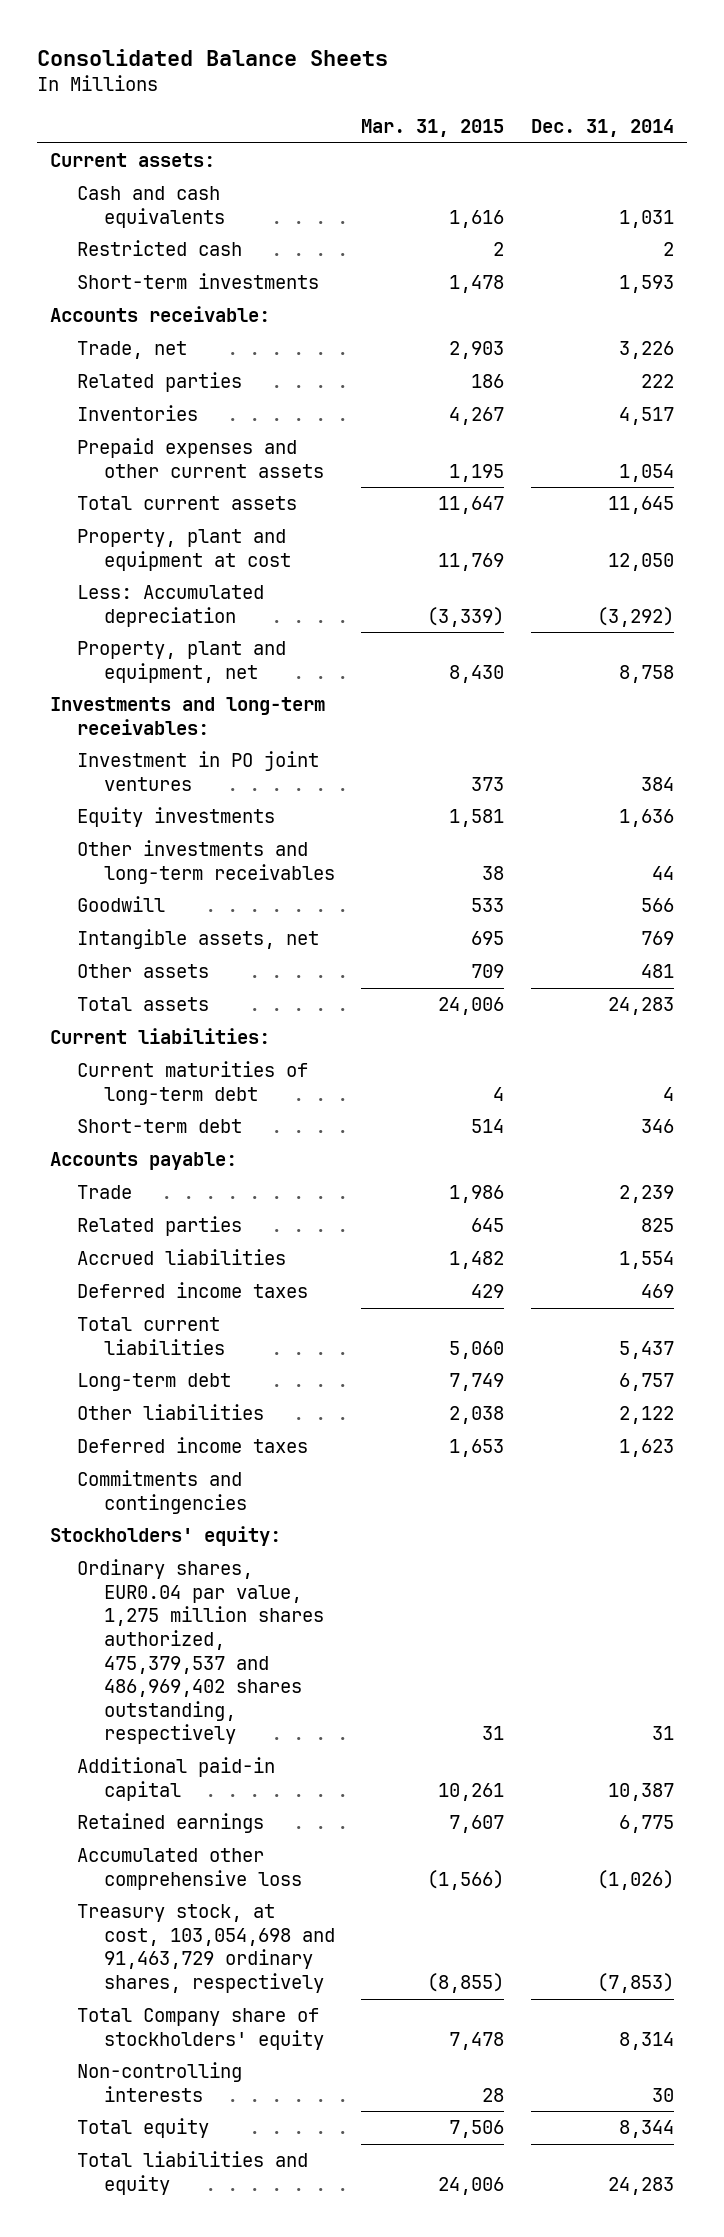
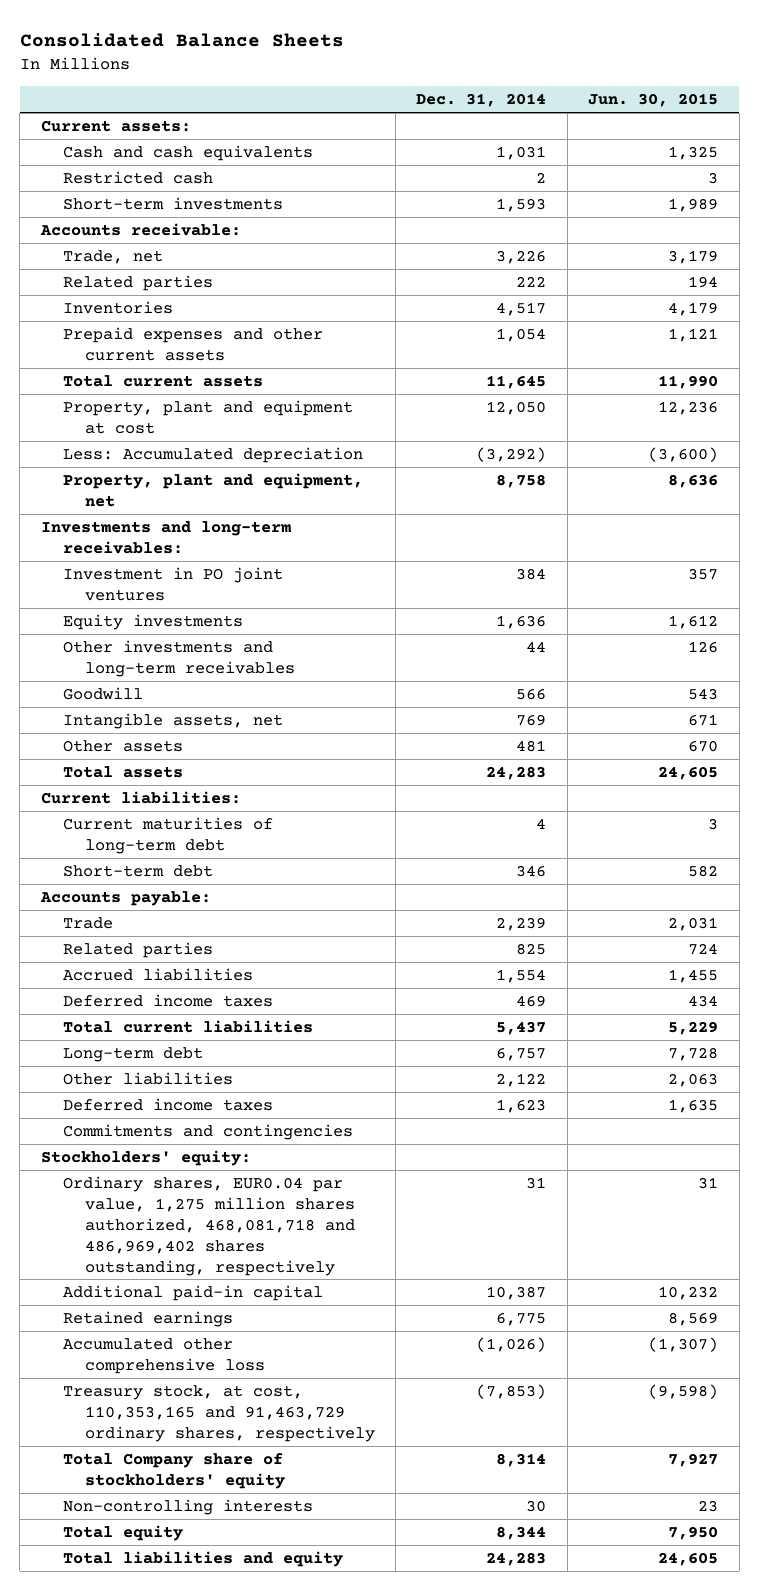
[361,119,505,138] Mar. 31, 2015 -> none
none -> [588,93,719,108] Jun. 30, 2015
[76,1559,324,1745] Ordinary shares, EUR0.04 par value, 1,275 million shares authorized, 475,379,537 and 486,969,402 shares outstanding, respectively -> [62,1175,355,1276] Ordinary shares, EUR0.04 par value, 1,275 million shares authorized, 468,081,718 and 486,969,402 shares outstanding, respectively
[76,1904,335,1994] Treasury stock, at cost, 103,054,698 and 91,463,729 ordinary shares, respectively -> [62,1384,375,1442] Treasury stock, at cost, 110,353,165 and 91,463,729 ordinary shares, respectively

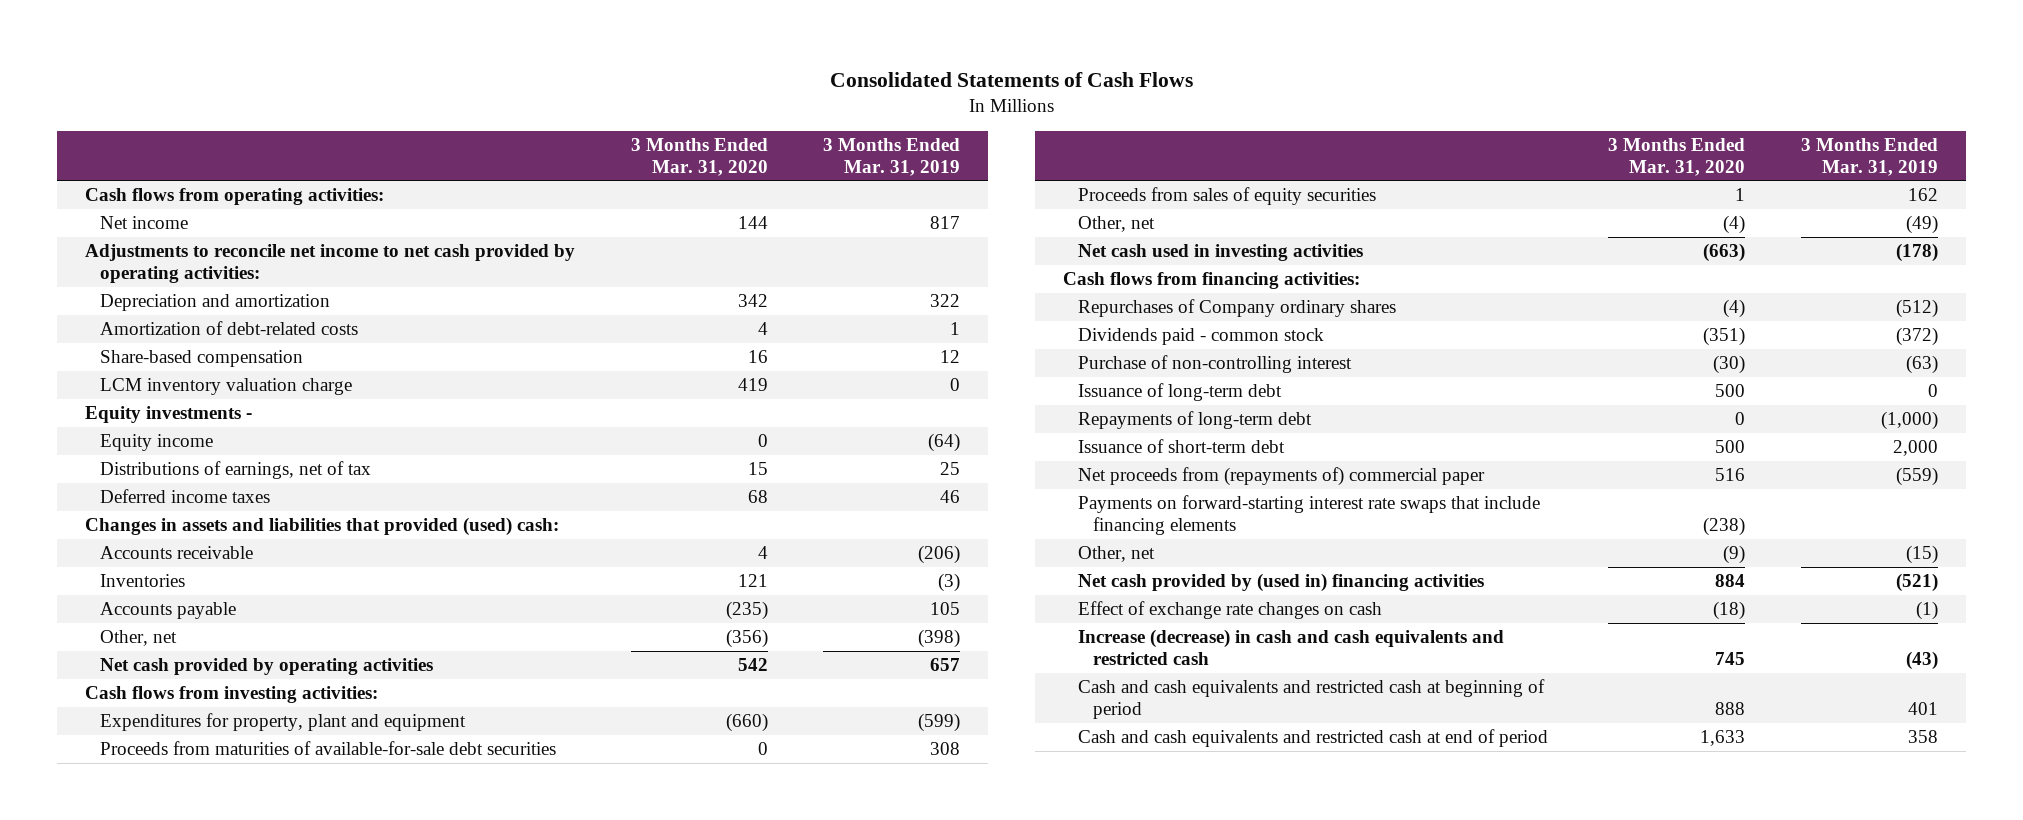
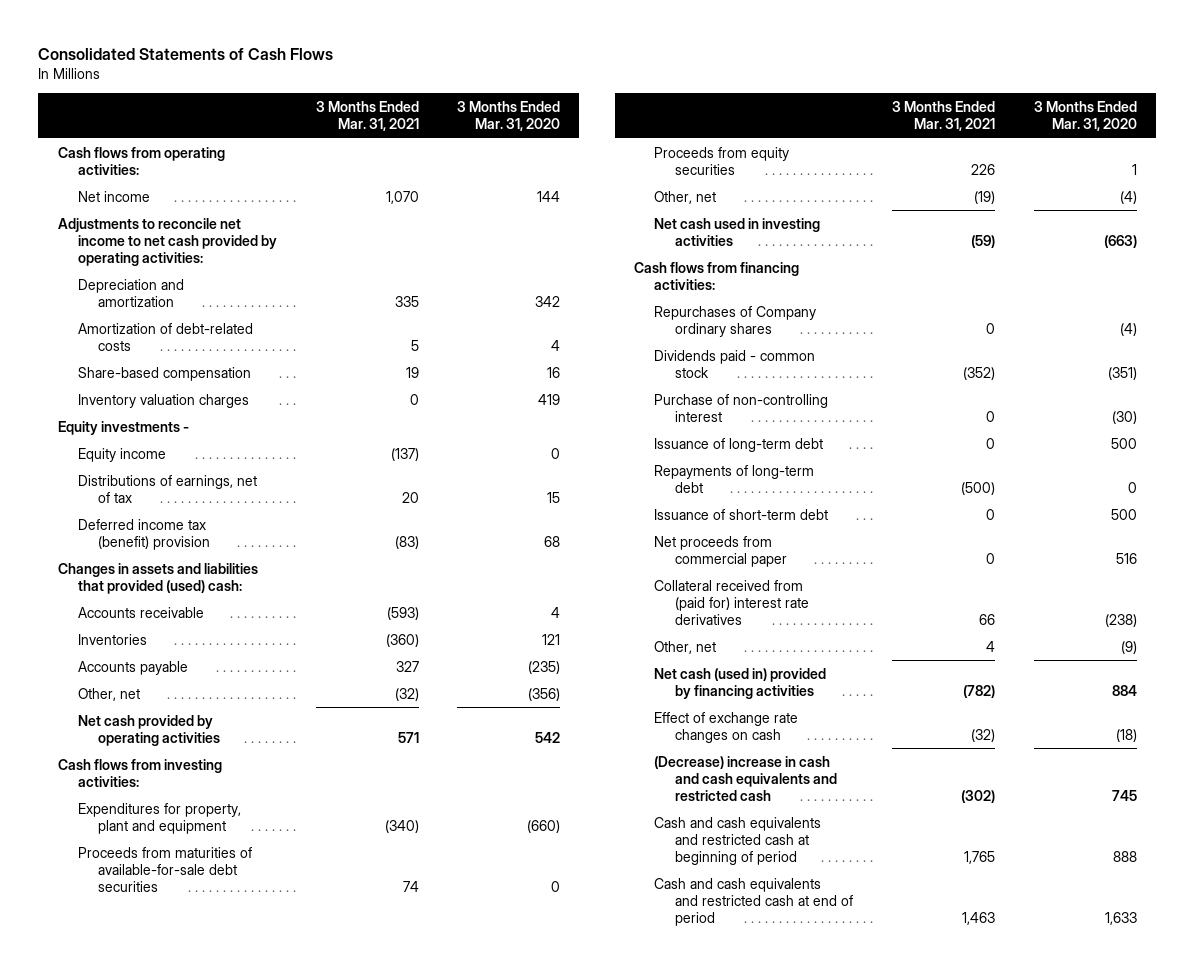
[823,137,961,176] 3 Months Ended Mar. 31, 2019 -> none
none -> [315,101,419,132] 3 Months Ended Mar. 31, 2021
[100,378,353,396] LCM inventory valuation charge -> [77,393,249,408] Inventory valuation charges
[100,489,271,504] Deferred income taxes -> [77,518,211,550] Deferred income tax (benefit) provision
[1078,187,1377,206] Proceeds from sales of equity securities -> [654,146,790,175] Proceeds from equity securities
[1078,467,1486,487] Net proceeds from (repayments of) commercial paper -> [654,535,787,567] Net proceeds from commercial paper
[1078,495,1541,535] Payments on forward-starting interest rate swaps that include financing elements -> [654,579,809,625] Collateral received from (paid for) interest rate derivatives
[1078,573,1485,593] Net cash provided by (used in) financing activities -> [654,667,827,699] Net cash (used in) provided by financing activities
[1078,629,1505,665] Increase (decrease) in cash and cash equivalents and restricted cash -> [654,755,837,801] (Decrease) increase in cash and cash equivalents and restricted cash

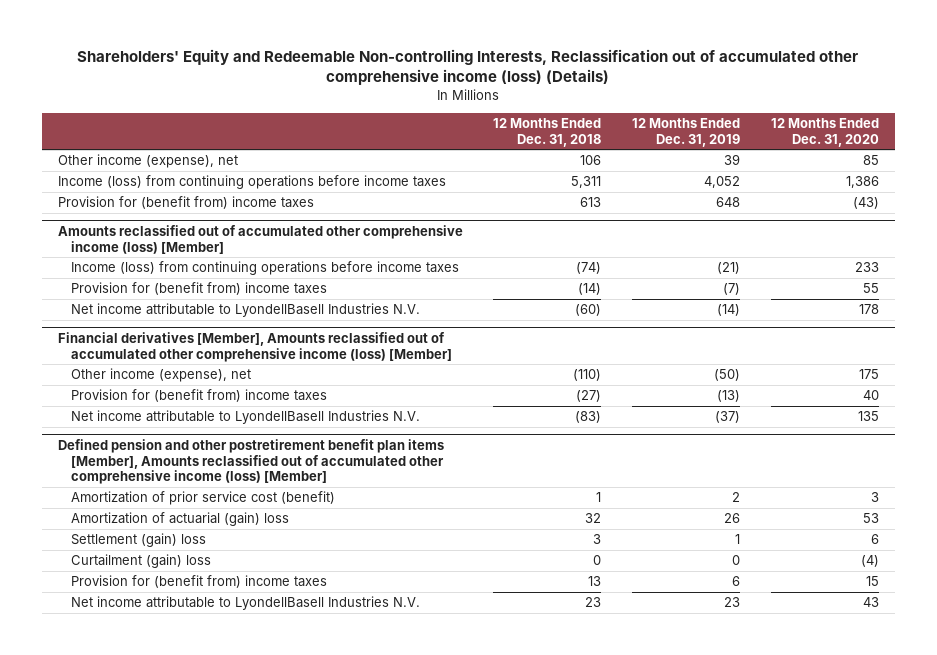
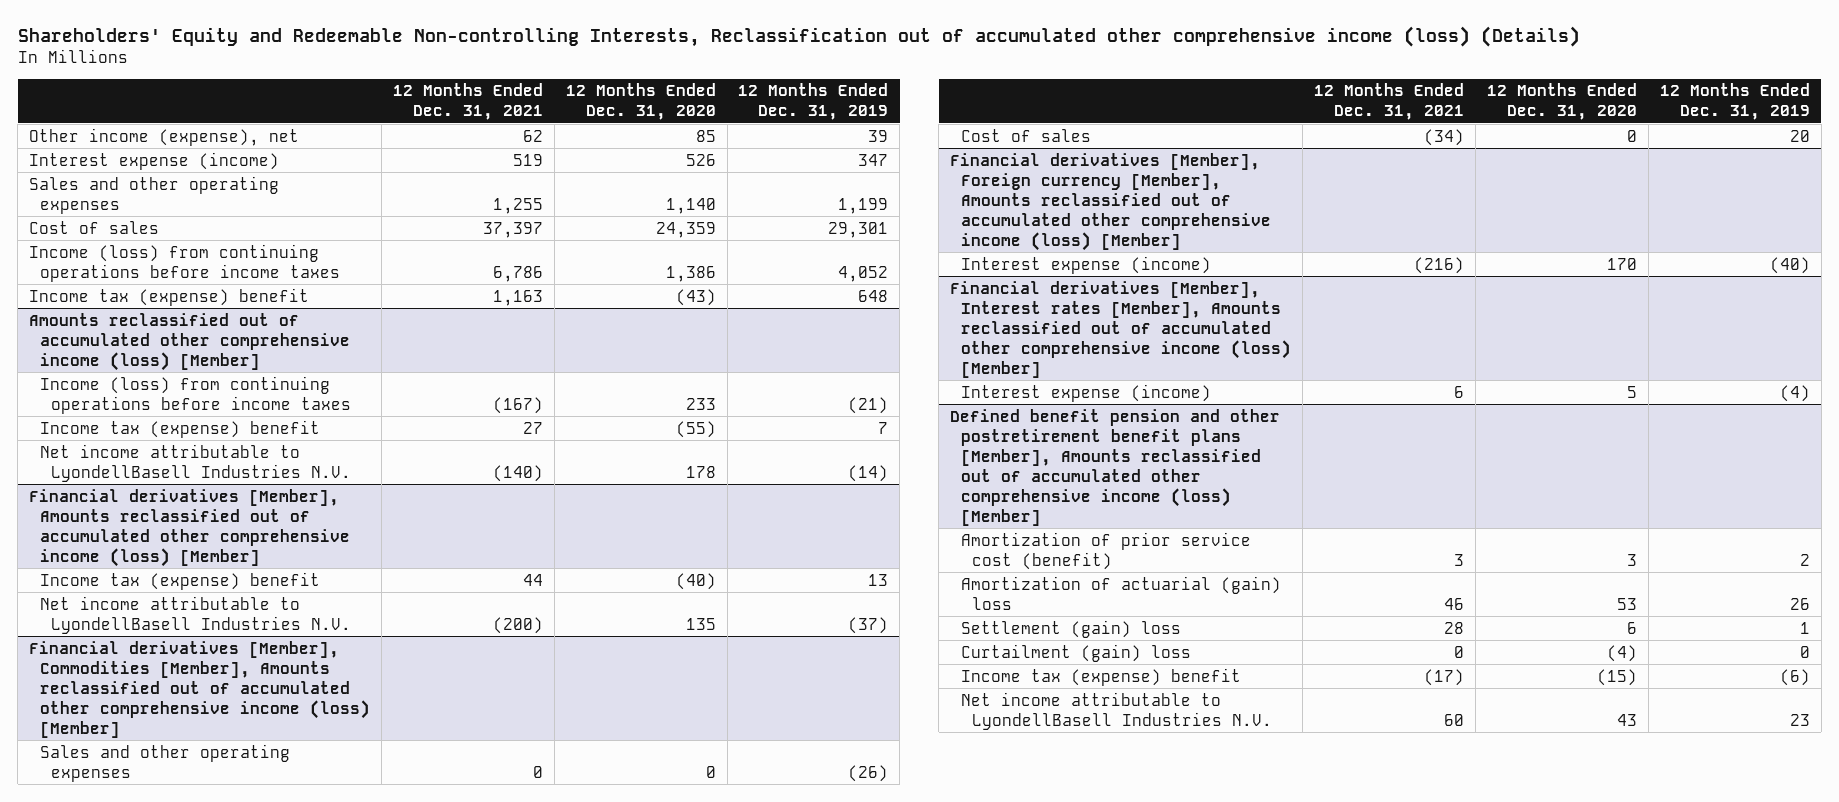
[493,118,602,147] 12 Months Ended Dec. 31, 2018 -> none
none -> [392,83,543,121] 12 Months Ended Dec. 31, 2021
none -> [29,151,280,170] Interest expense (income)
none -> [29,175,280,214] Sales and other operating expenses
none -> [29,220,160,234] Cost of sales
[57,196,314,210] Provision for (benefit from) income taxes -> [29,287,310,306] Income tax (expense) benefit
[70,282,327,296] Provision for (benefit from) income taxes -> [40,419,321,438] Income tax (expense) benefit
[723,283,741,296] (7) -> [878,421,889,434] 7
[863,283,880,294] 55 -> [675,420,716,438] (55)
[70,368,251,383] Other income (expense), net -> none
[70,389,327,403] Provision for (benefit from) income taxes -> [40,571,321,590] Income tax (expense) benefit
[717,390,741,403] (13) -> [868,573,889,586] 13
[863,390,880,401] 40 -> [675,572,716,590] (40)
none -> [29,640,371,738] Financial derivatives [Member], Commodities [Member], Amounts reclassified out of accumulated other comprehensive income (loss) [Member]
none -> [40,743,291,782] Sales and other operating expenses
none -> [961,128,1092,142] Cost of sales
none -> [950,152,1272,251] Financial derivatives [Member], Foreign currency [Member], Amounts reclassified out of accumulated other comprehensive income (loss) [Member]
none -> [961,255,1212,274] Interest expense (income)
none -> [950,280,1292,378] Financial derivatives [Member], Interest rates [Member], Amounts reclassified out of accumulated other comprehensive income (loss) [Member]
none -> [961,383,1212,402] Interest expense (income)
[57,439,444,485] Defined pension and other postretirement benefit plan items [Member], Amounts reclassified out of accumulated other comprehensive income (loss) [Member] -> [950,408,1281,526] Defined benefit pension and other postretirement benefit plans [Member], Amounts reclassified out of accumulated other comprehensive income (loss) [Member]
[70,575,327,589] Provision for (benefit from) income taxes -> [961,667,1242,686] Income tax (expense) benefit
[732,576,741,587] 6 -> [1779,668,1810,686] (6)
[866,576,880,587] 15 -> [1596,668,1637,686] (15)

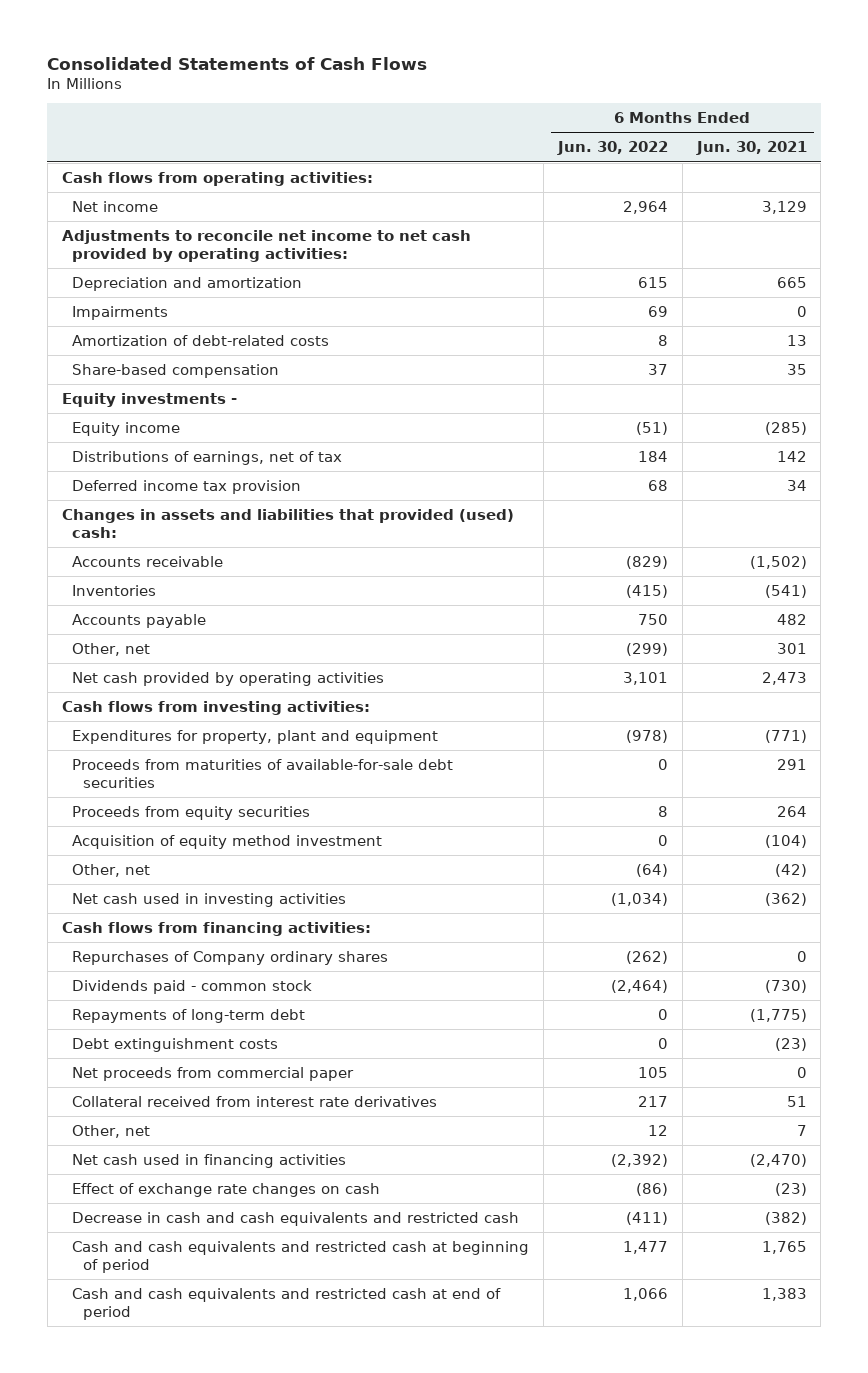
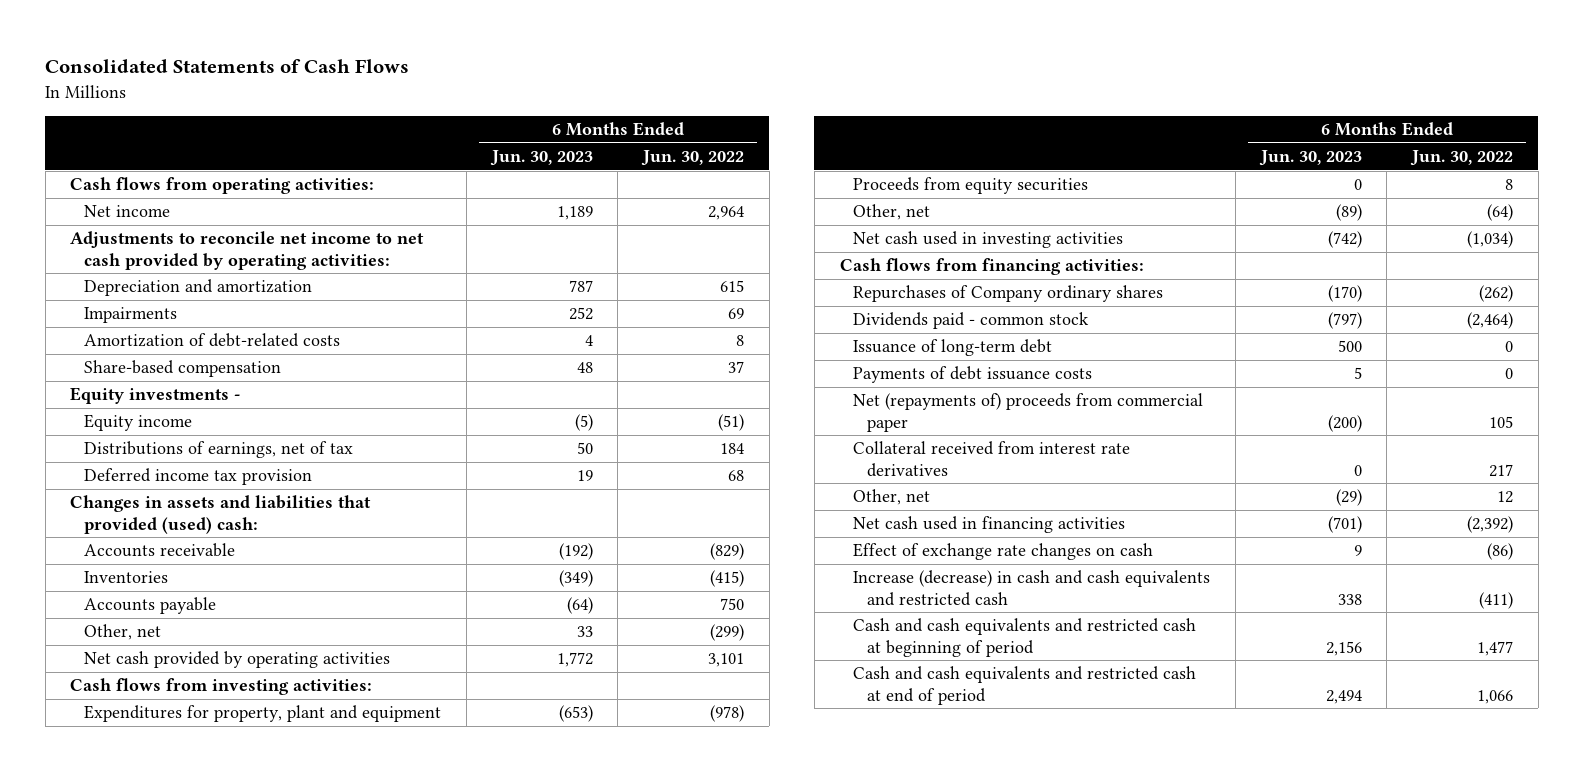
[695,141,807,156] Jun. 30, 2021 -> none
none -> [489,150,593,167] Jun. 30, 2023
[72,758,454,789] Proceeds from maturities of available-for-sale debt securities -> none
[72,834,383,849] Acquisition of equity method investment -> none
[72,1037,279,1052] Debt extinguishment costs -> none
[72,1008,306,1023] Repayments of long-term debt -> [853,339,1053,357] Issuance of long-term debt
none -> [853,366,1093,384] Payments of debt issuance costs
[72,1066,355,1081] Net proceeds from commercial paper -> [853,393,1204,432] Net (repayments of) proceeds from commercial paper
[72,1211,520,1226] Decrease in cash and cash equivalents and restricted cash -> [853,570,1211,606] Increase (decrease) in cash and cash equivalents and restricted cash

